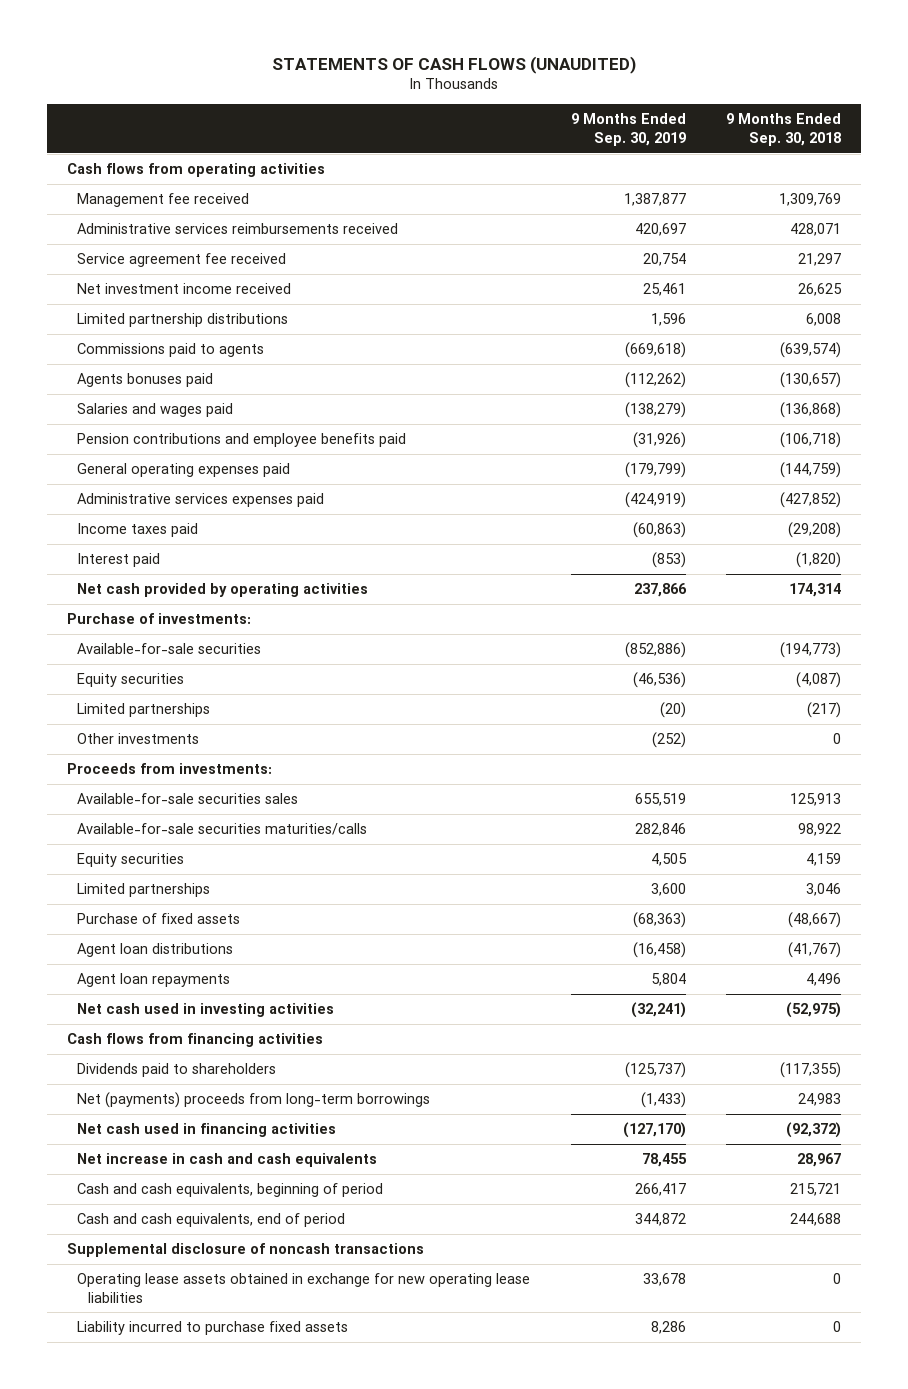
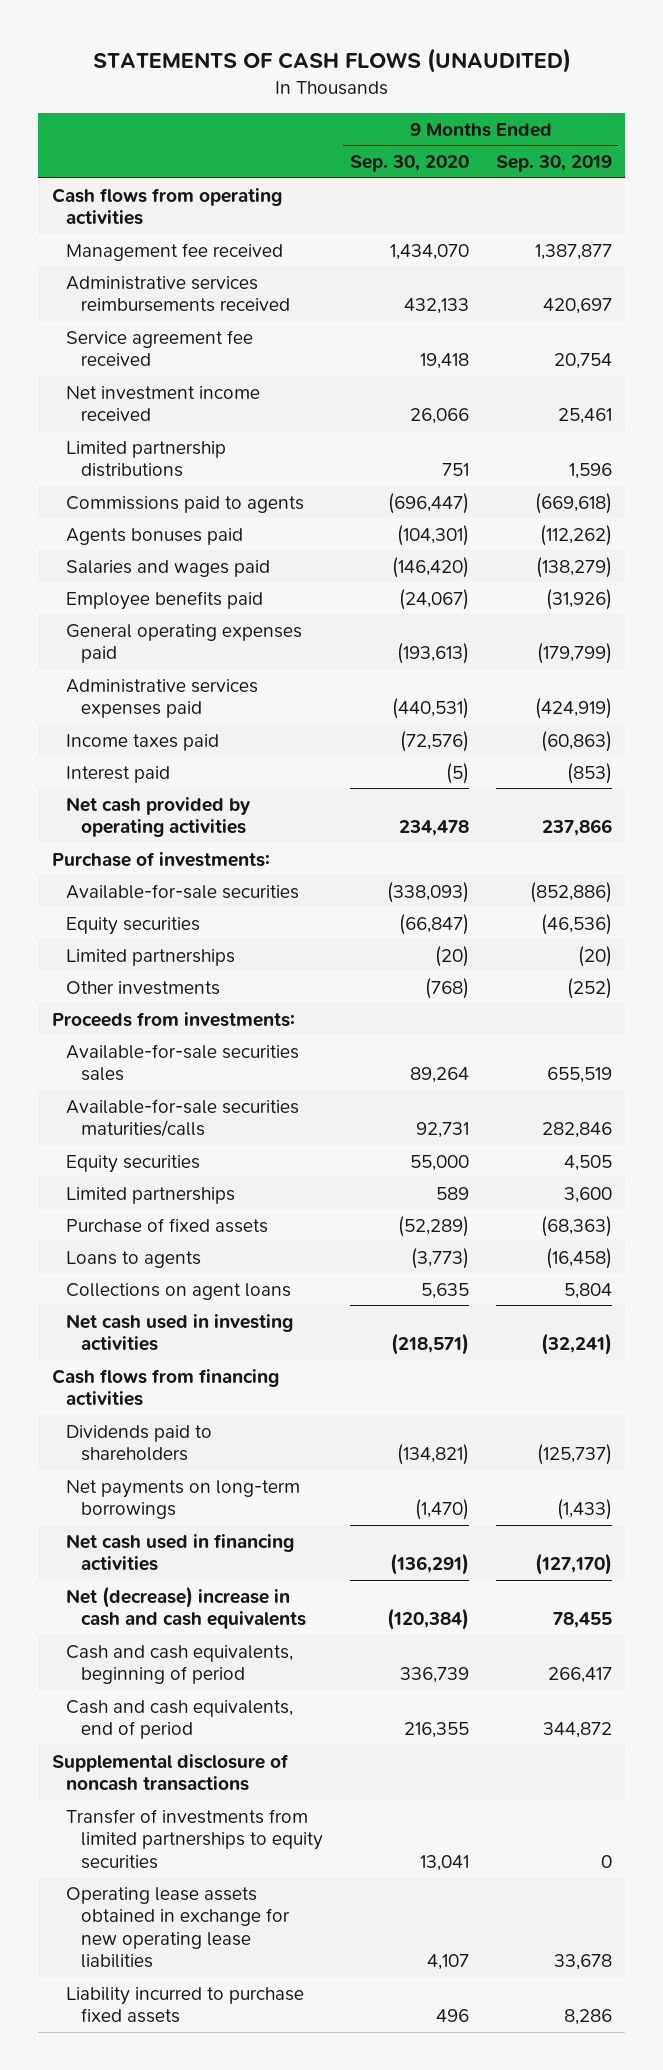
[726,113,842,146] 9 Months Ended Sep. 30, 2018 -> none
none -> [349,154,469,172] Sep. 30, 2020
[77,433,407,448] Pension contributions and employee benefits paid -> [66,590,264,610] Employee benefits paid
[77,943,234,958] Agent loan distributions -> [66,1250,202,1268] Loans to agents
[77,973,231,988] Agent loan repayments -> [66,1282,292,1300] Collections on agent loans
[77,1092,431,1109] Net (payments) proceeds from long-term borrowings -> [66,1479,301,1520] Net payments on long-term borrowings
[77,1153,378,1168] Net increase in cash and cash equivalents -> [66,1585,306,1630] Net (decrease) increase in cash and cash equivalents
none -> [66,1808,323,1869] Transfer of investments from limited partnerships to equity securities

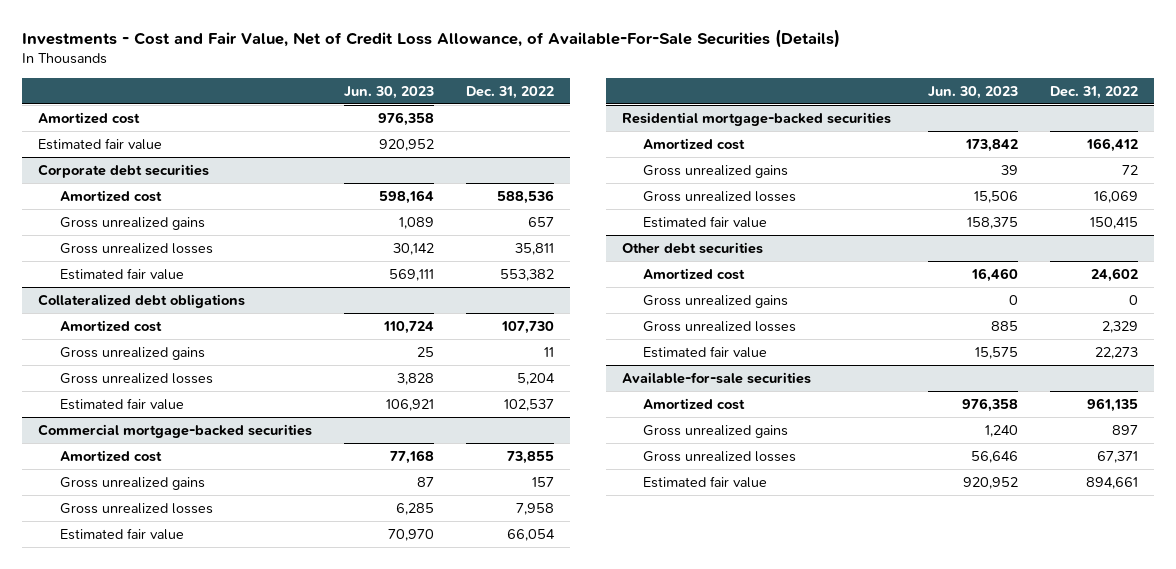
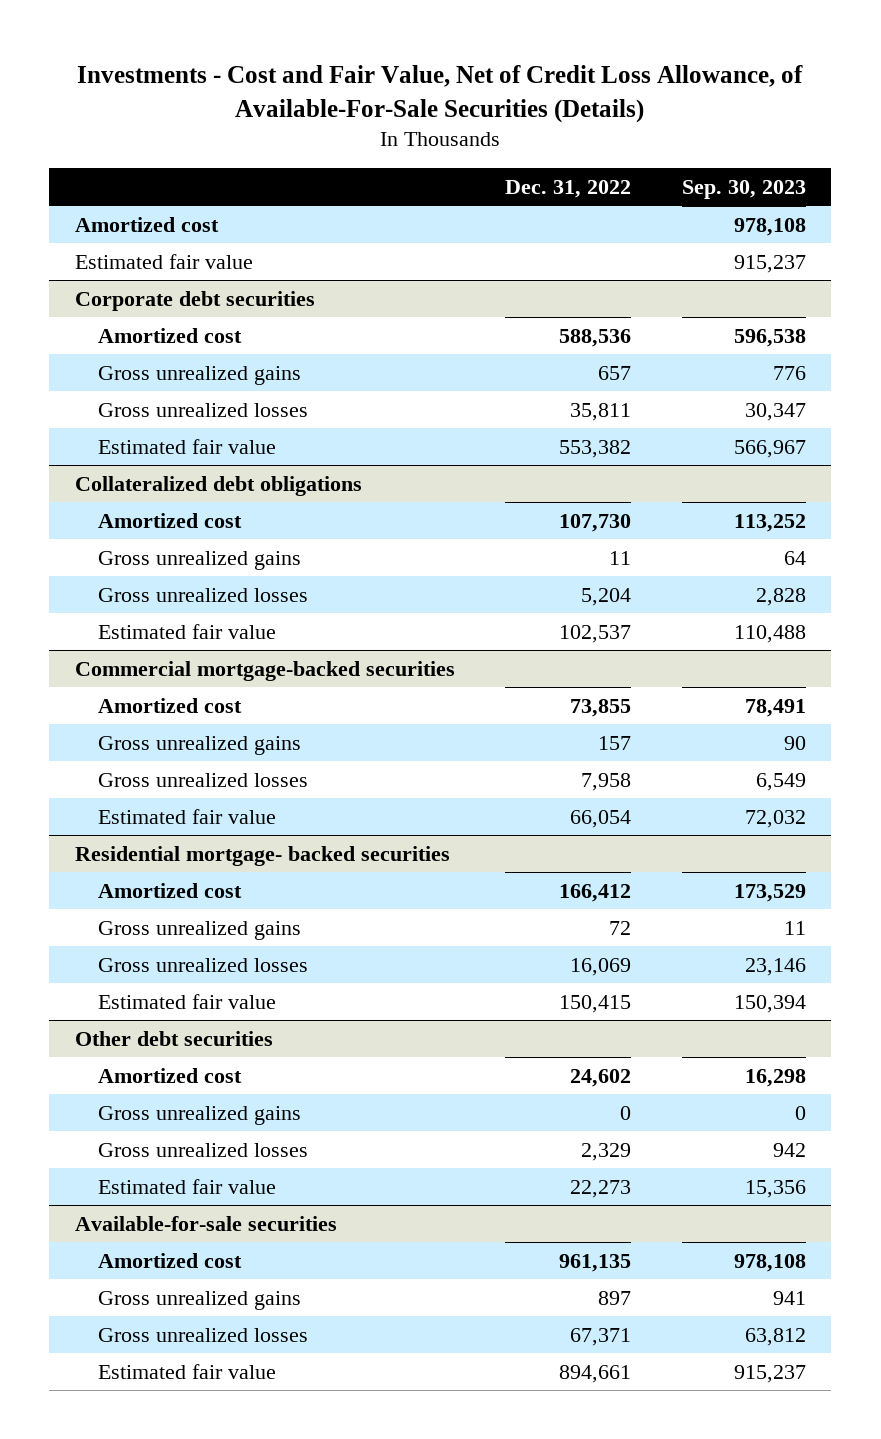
[344,85,435,99] Jun. 30, 2023 -> none
none -> [681,179,806,199] Sep. 30, 2023
[621,111,891,126] Residential mortgage-backed securities -> [74,845,450,866] Residential mortgage- backed securities

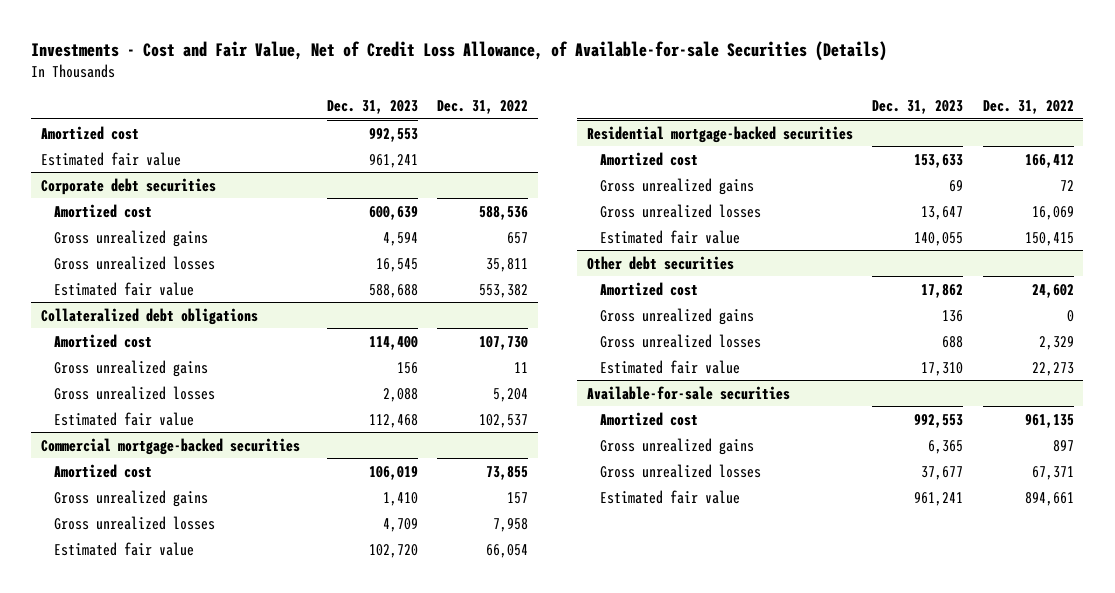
[77,65,804,124] Investments - Cost and Fair Value, Net of Credit Loss Allowance, of Available-For-Sale Securities (Details) -> [31,40,888,61] Investments - Cost and Fair Value, Net of Credit Loss Allowance, of Available-for-sale Securities (Details)
[681,179,806,199] Sep. 30, 2023 -> none
none -> [326,99,418,114] Dec. 31, 2023
[74,845,450,866] Residential mortgage- backed securities -> [586,125,853,143] Residential mortgage-backed securities

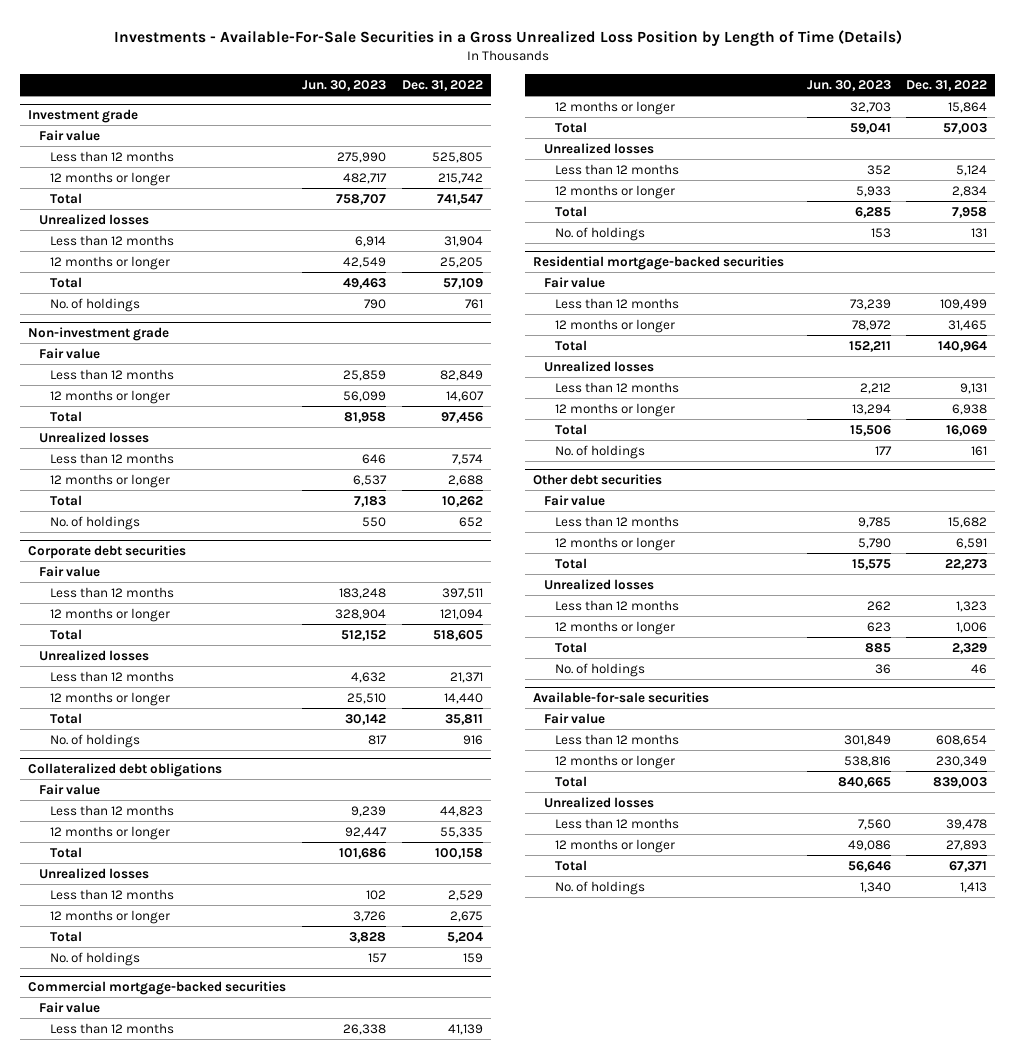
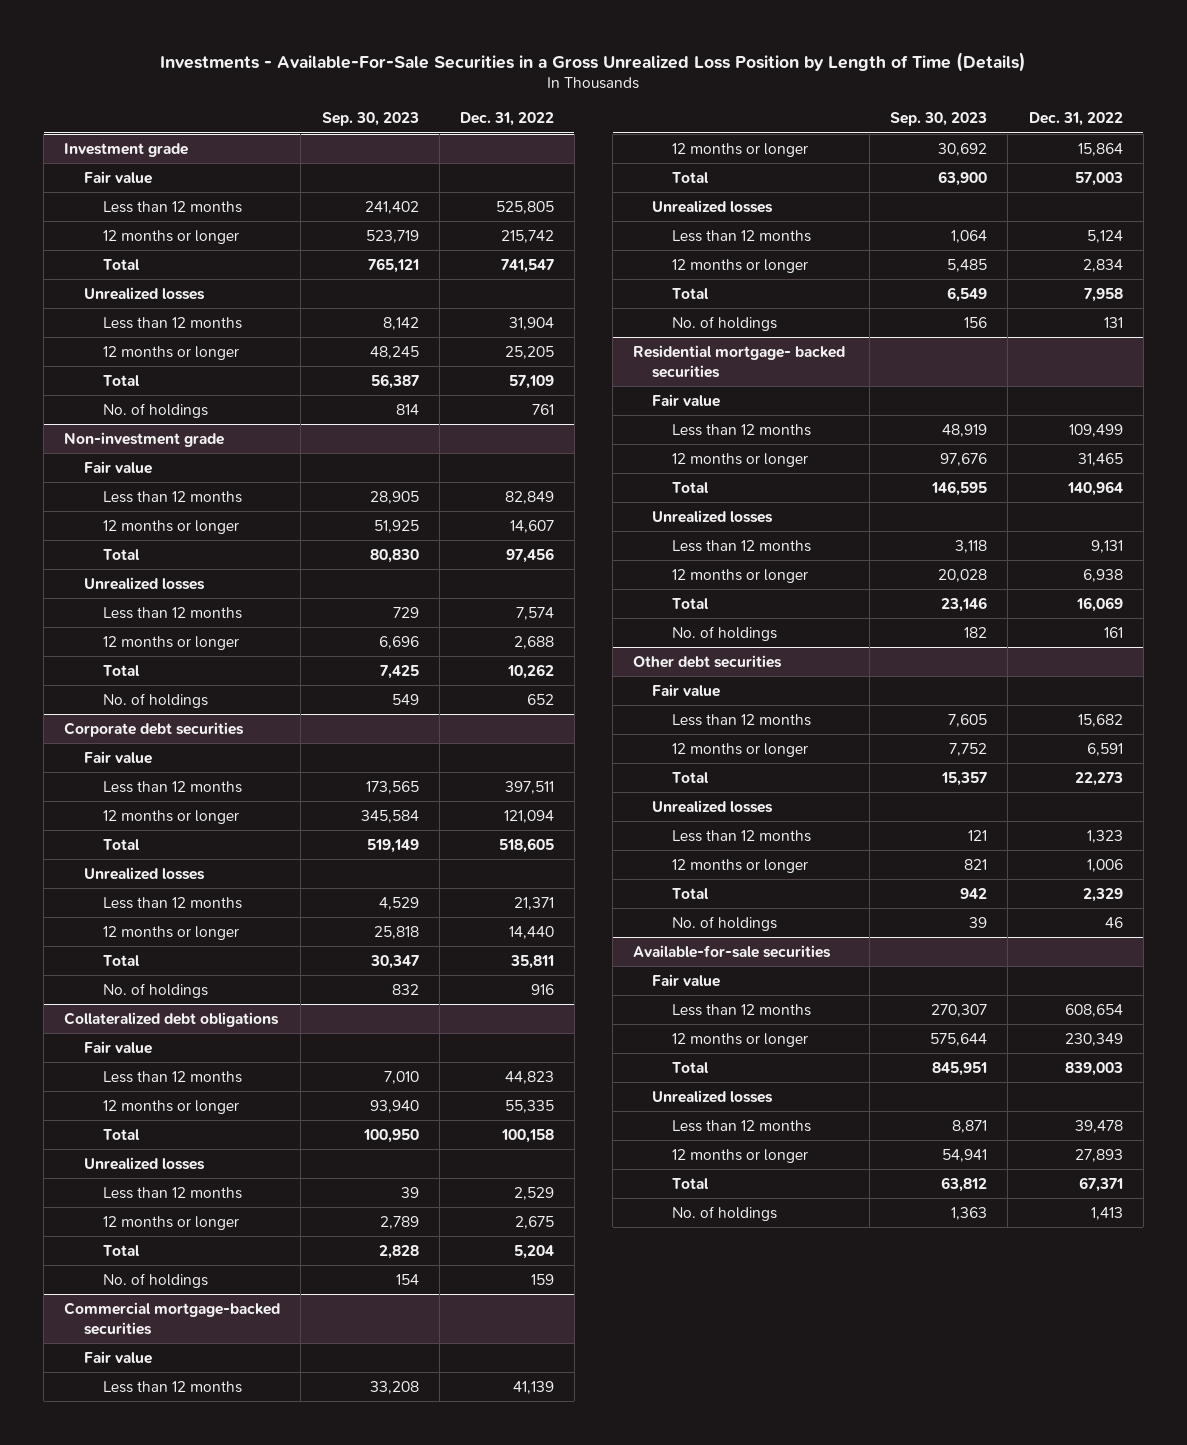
[302,79,387,91] Jun. 30, 2023 -> none
none -> [321,112,419,127] Sep. 30, 2023
[532,256,784,271] Residential mortgage-backed securities -> [633,344,846,378] Residential mortgage- backed securities

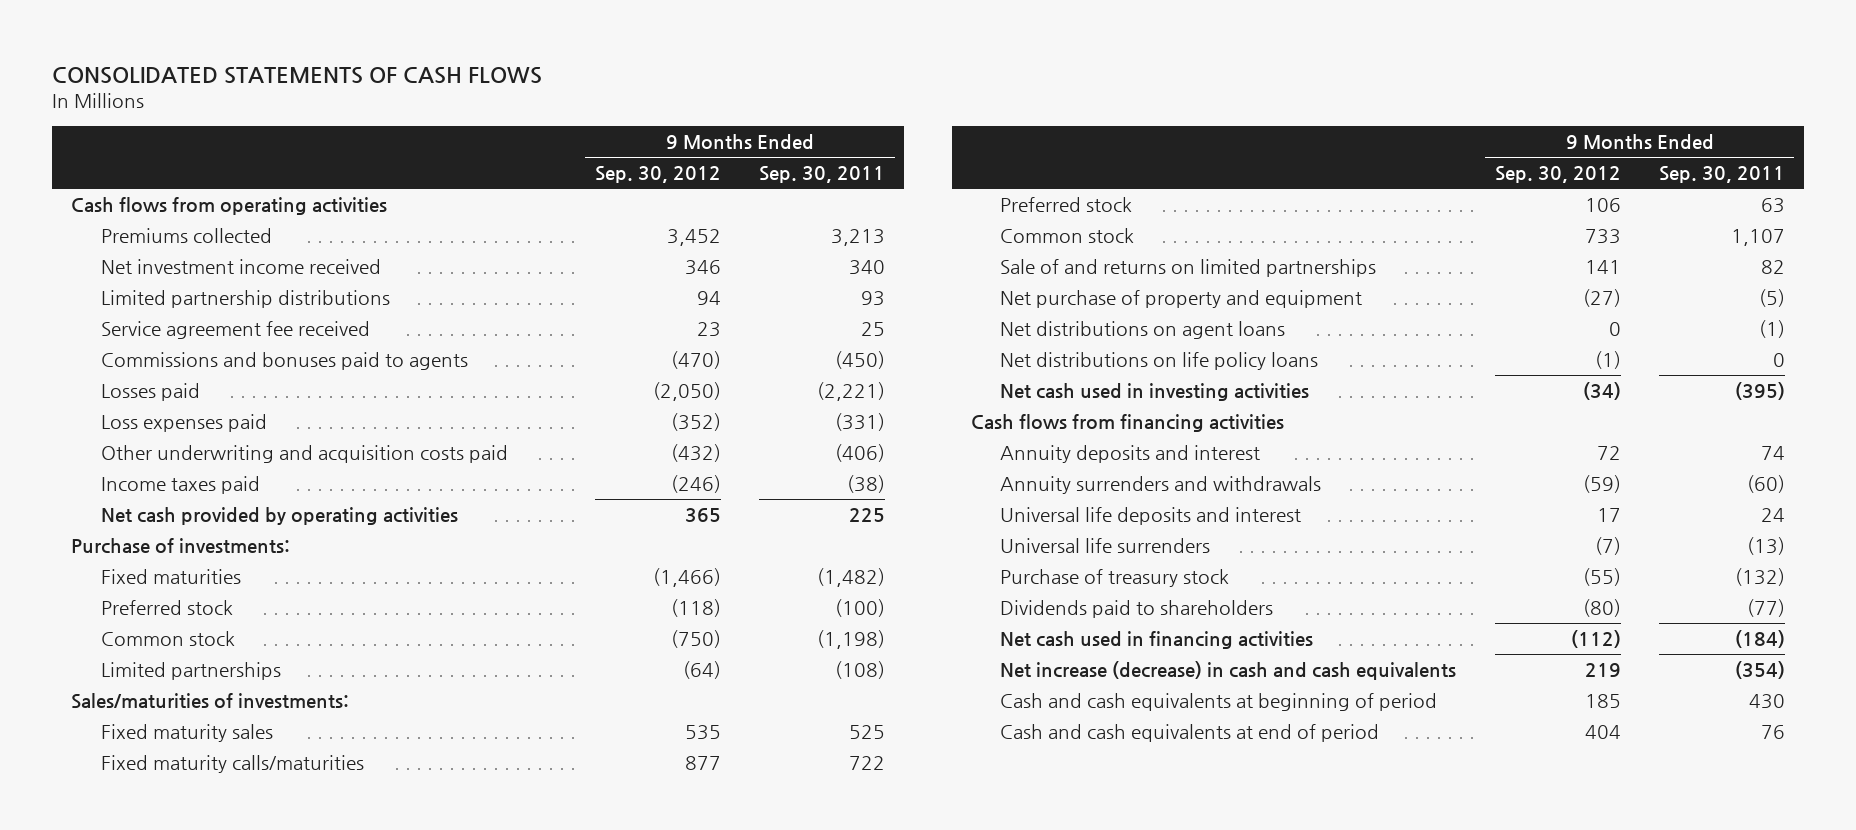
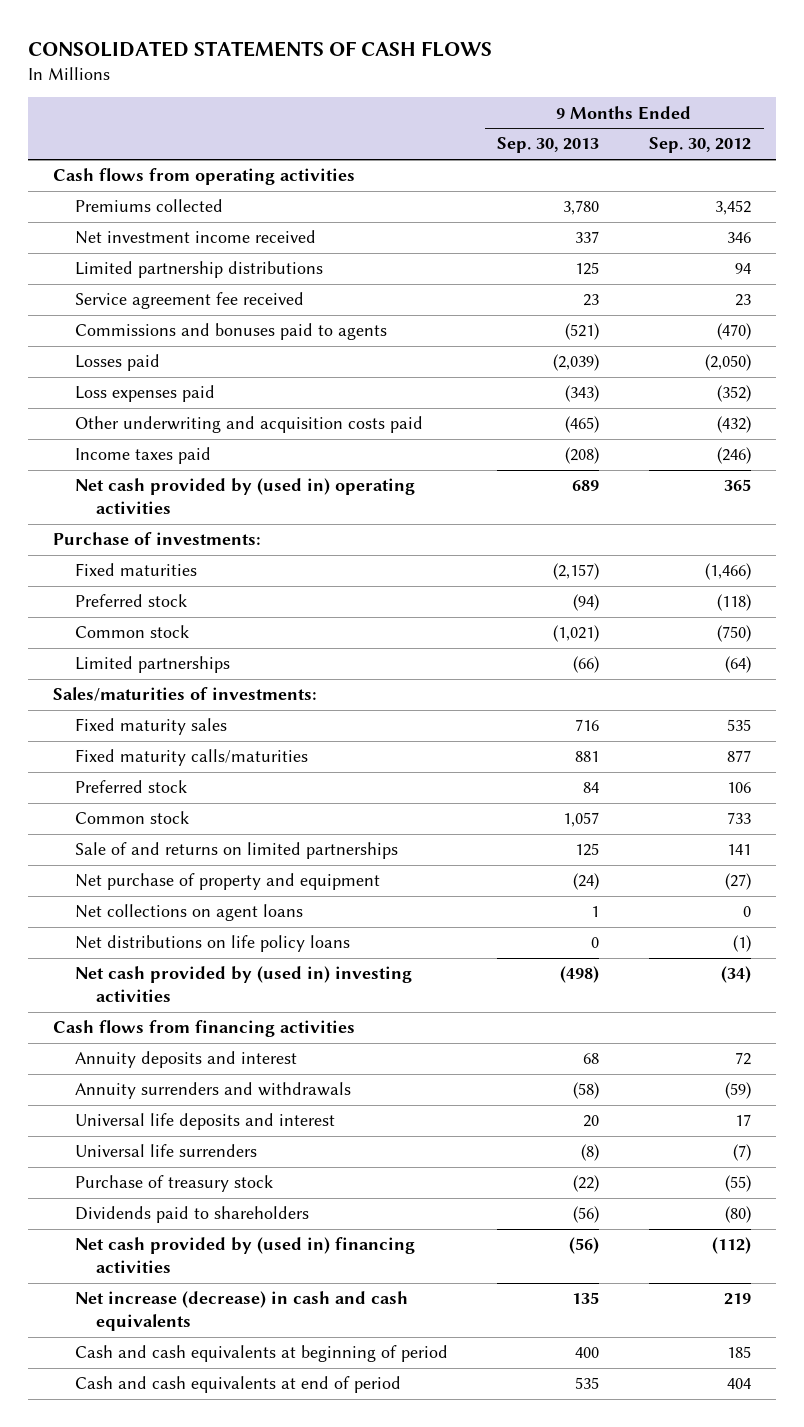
[759,166,886,184] Sep. 30, 2011 -> none
none -> [497,137,600,154] Sep. 30, 2013
[100,507,458,526] Net cash provided by operating activities -> [74,478,415,515] Net cash provided by (used in) operating activities
[1000,321,1286,340] Net distributions on agent loans -> [74,904,303,922] Net collections on agent loans
[1000,383,1310,402] Net cash used in investing activities -> [74,966,412,1003] Net cash provided by (used in) investing activities
[1000,631,1314,650] Net cash used in financing activities -> [74,1237,415,1274] Net cash provided by (used in) financing activities

